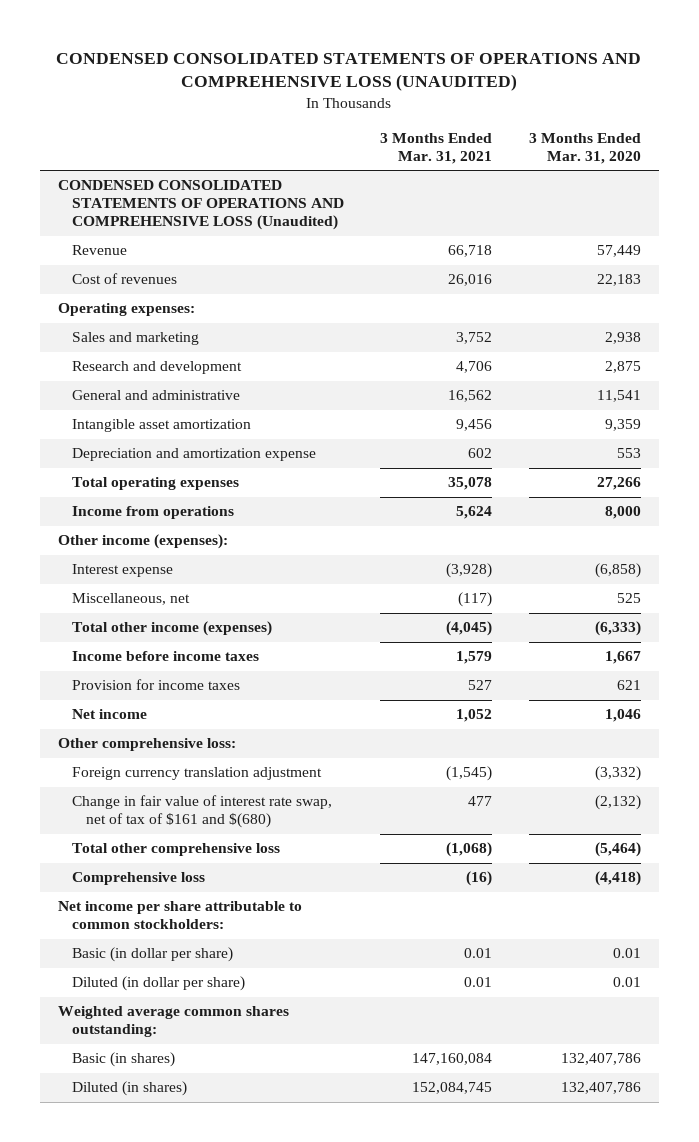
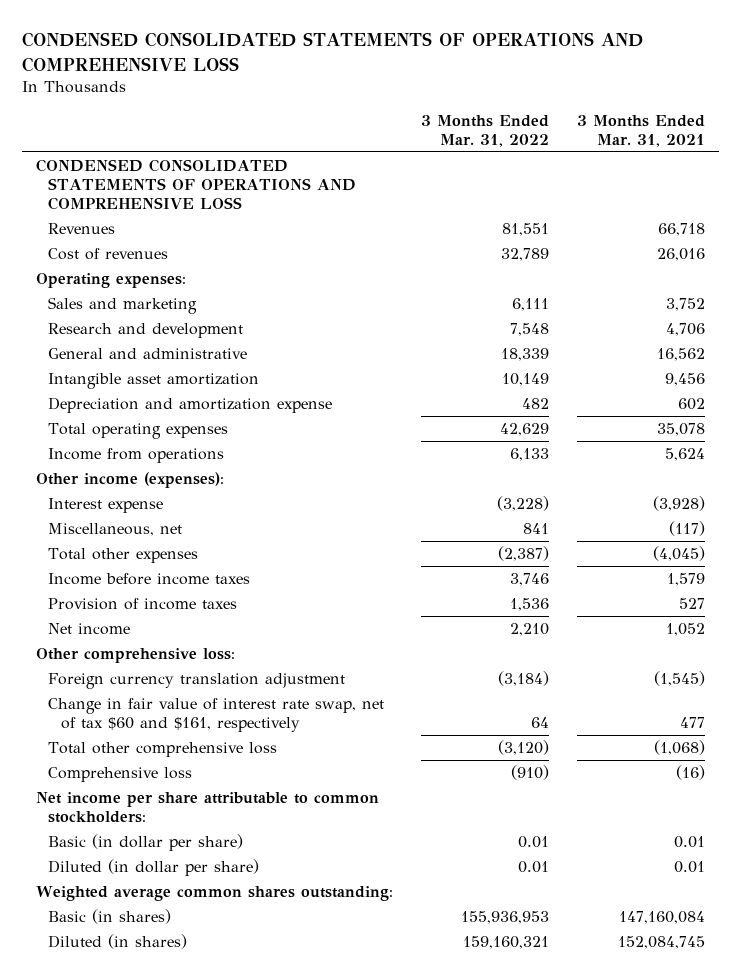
[56,52,642,92] CONDENSED CONSOLIDATED STATEMENTS OF OPERATIONS AND COMPREHENSIVE LOSS (UNAUDITED) -> [21,32,643,72] CONDENSED CONSOLIDATED STATEMENTS OF OPERATIONS AND COMPREHENSIVE LOSS
[528,132,641,164] 3 Months Ended Mar. 31, 2020 -> none
none -> [420,114,549,147] 3 Months Ended Mar. 31, 2022
[58,180,344,231] CONDENSED CONSOLIDATED STATEMENTS OF OPERATIONS AND COMPREHENSIVE LOSS (Unaudited) -> [35,159,357,211] CONDENSED CONSOLIDATED STATEMENTS OF OPERATIONS AND COMPREHENSIVE LOSS
[71,245,127,256] Revenue -> [48,223,116,235] Revenues
[71,621,272,637] Total other income (expenses) -> [48,548,199,564] Total other expenses
[71,679,240,691] Provision for income taxes -> [48,598,238,611] Provision of income taxes
[71,795,332,829] Change in fair value of interest rate swap, net of tax of $161 and $(680) -> [48,698,385,733] Change in fair value of interest rate swap, net of tax $60 and $161, respectively

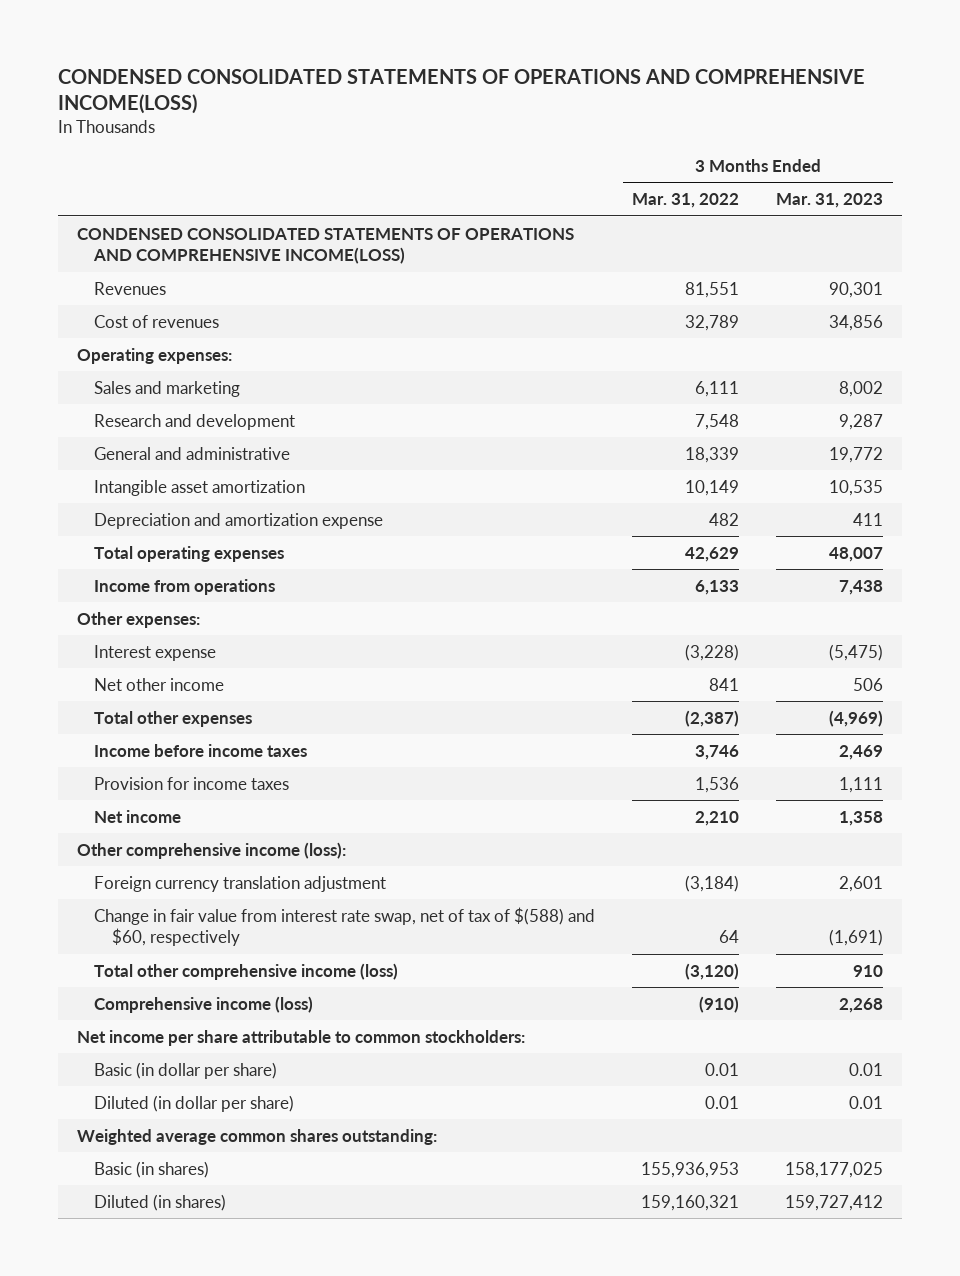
[21,32,643,72] CONDENSED CONSOLIDATED STATEMENTS OF OPERATIONS AND COMPREHENSIVE LOSS -> [58,69,866,115] CONDENSED CONSOLIDATED STATEMENTS OF OPERATIONS AND COMPREHENSIVE INCOME(LOSS)
[576,114,705,147] 3 Months Ended Mar. 31, 2021 -> none
none -> [776,193,884,209] Mar. 31, 2023
[35,159,357,211] CONDENSED CONSOLIDATED STATEMENTS OF OPERATIONS AND COMPREHENSIVE LOSS -> [76,227,574,265] CONDENSED CONSOLIDATED STATEMENTS OF OPERATIONS AND COMPREHENSIVE INCOME(LOSS)
[35,472,224,489] Other income (expenses): -> [76,611,200,628] Other expenses:
[48,523,183,537] Miscellaneous, net -> [94,677,225,691] Net other income
[48,598,238,611] Provision of income taxes -> [94,776,290,790] Provision for income taxes
[35,648,235,664] Other comprehensive loss: -> [76,841,346,859] Other comprehensive income (loss):
[48,698,385,733] Change in fair value of interest rate swap, net of tax $60 and $161, respectively -> [94,906,596,947] Change in fair value from interest rate swap, net of tax of $(588) and $60, respectively
[48,742,278,758] Total other comprehensive loss -> [94,962,399,980] Total other comprehensive income (loss)
[48,767,193,783] Comprehensive loss -> [94,995,314,1013] Comprehensive income (loss)

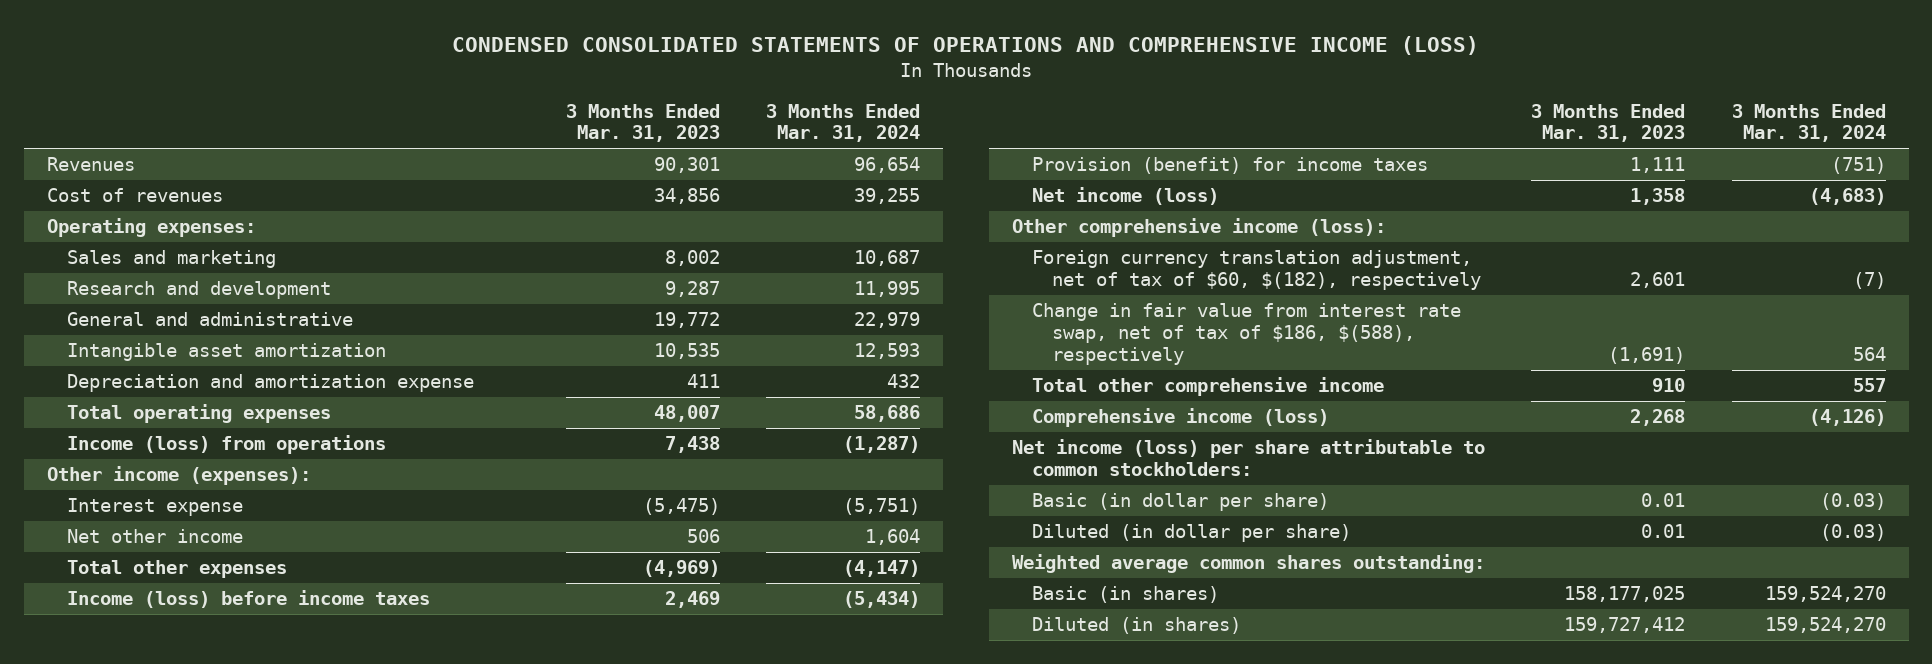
[58,69,866,115] CONDENSED CONSOLIDATED STATEMENTS OF OPERATIONS AND COMPREHENSIVE INCOME(LOSS) -> [452,36,1480,56] CONDENSED CONSOLIDATED STATEMENTS OF OPERATIONS AND COMPREHENSIVE INCOME (LOSS)
[632,193,740,209] Mar. 31, 2022 -> none
none -> [766,103,921,143] 3 Months Ended Mar. 31, 2024
[76,227,574,265] CONDENSED CONSOLIDATED STATEMENTS OF OPERATIONS AND COMPREHENSIVE INCOME(LOSS) -> none
[94,578,276,595] Income from operations -> [66,435,386,455] Income (loss) from operations
[76,611,200,628] Other expenses: -> [46,466,311,486] Other income (expenses):
[94,743,308,757] Income before income taxes -> [66,590,430,609] Income (loss) before income taxes
[94,776,290,790] Provision for income taxes -> [1031,157,1428,175] Provision (benefit) for income taxes
[94,809,182,823] Net income -> [1031,187,1219,206] Net income (loss)
[94,875,387,892] Foreign currency translation adjustment -> [1031,250,1481,291] Foreign currency translation adjustment, net of tax of $60, $(182), respectively
[94,906,596,947] Change in fair value from interest rate swap, net of tax of $(588) and $60, respectively -> [1031,303,1461,365] Change in fair value from interest rate swap, net of tax of $186, $(588), respectively
[94,962,399,980] Total other comprehensive income (loss) -> [1031,377,1384,397] Total other comprehensive income
[76,1029,525,1046] Net income per share attributable to common stockholders: -> [1012,439,1486,477] Net income (loss) per share attributable to common stockholders:

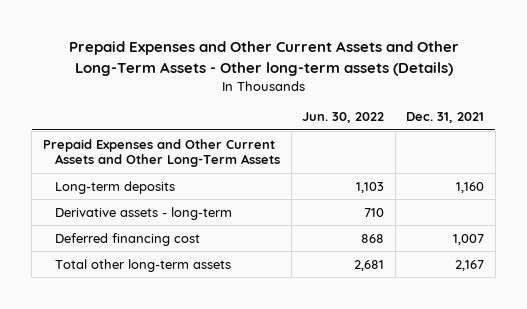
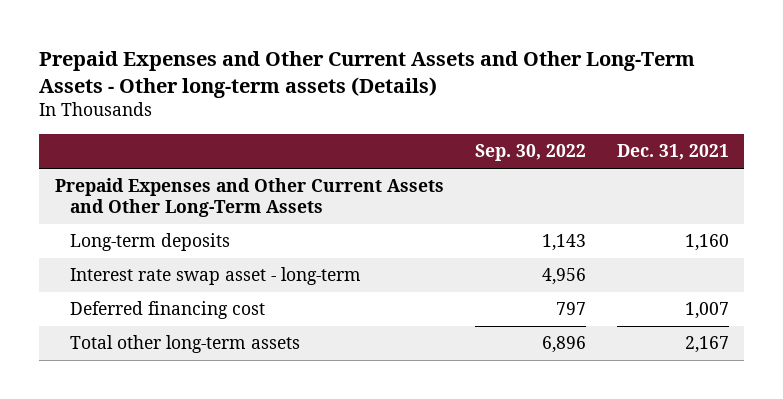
[302,112,385,124] Jun. 30, 2022 -> none
none -> [474,144,586,162] Sep. 30, 2022
[55,206,233,220] Derivative assets - long-term -> [69,267,361,286] Interest rate swap asset - long-term

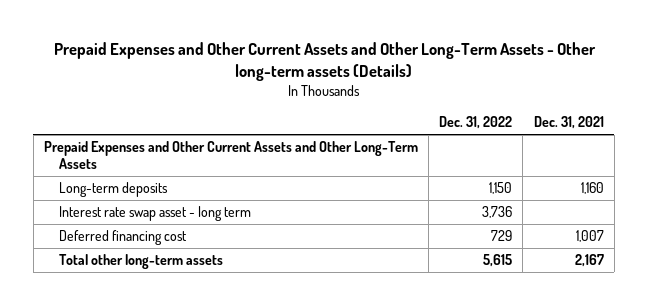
[474,144,586,162] Sep. 30, 2022 -> none
none -> [439,116,513,130] Dec. 31, 2022
[69,267,361,286] Interest rate swap asset - long-term -> [58,206,251,222] Interest rate swap asset - long term

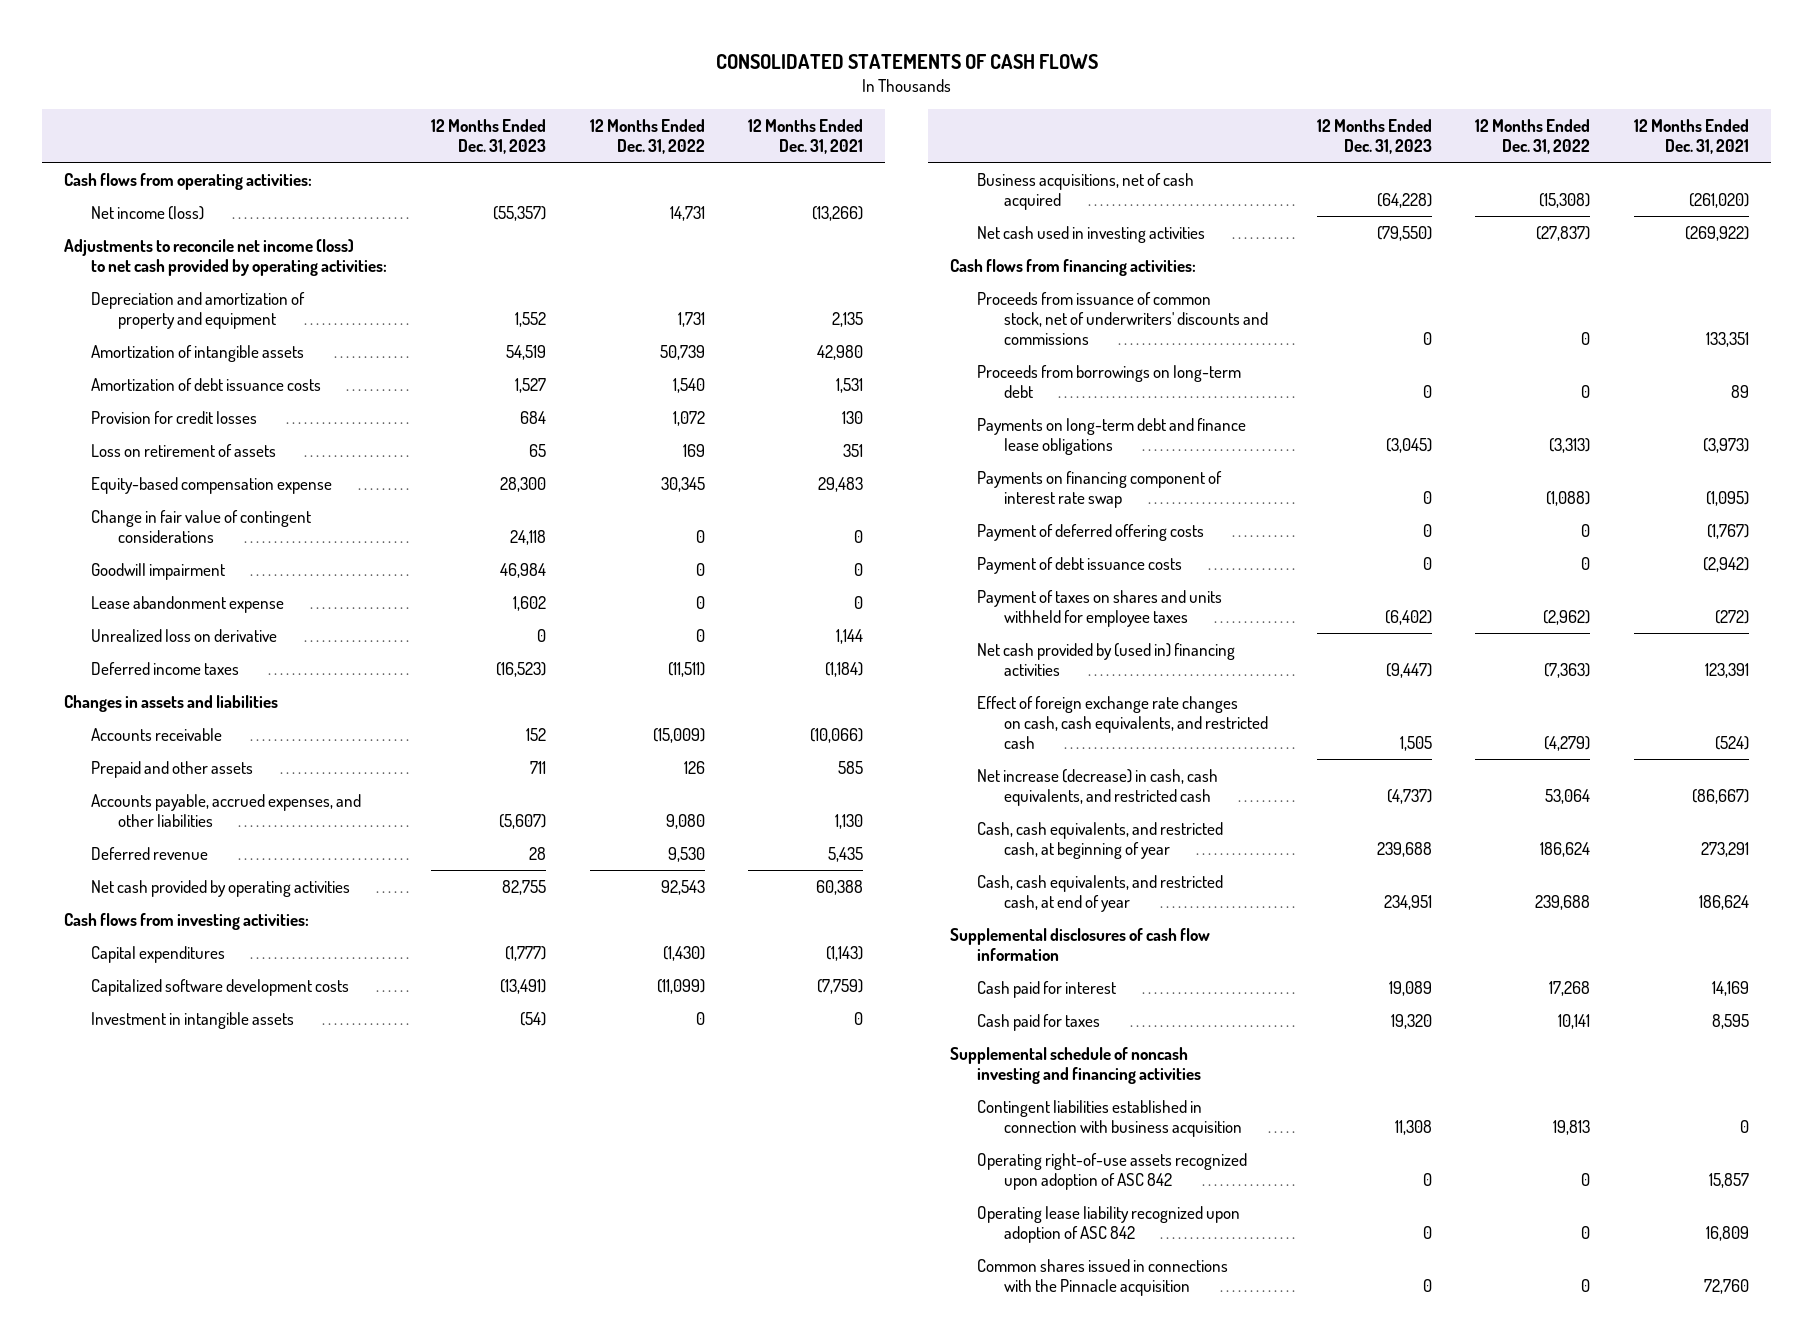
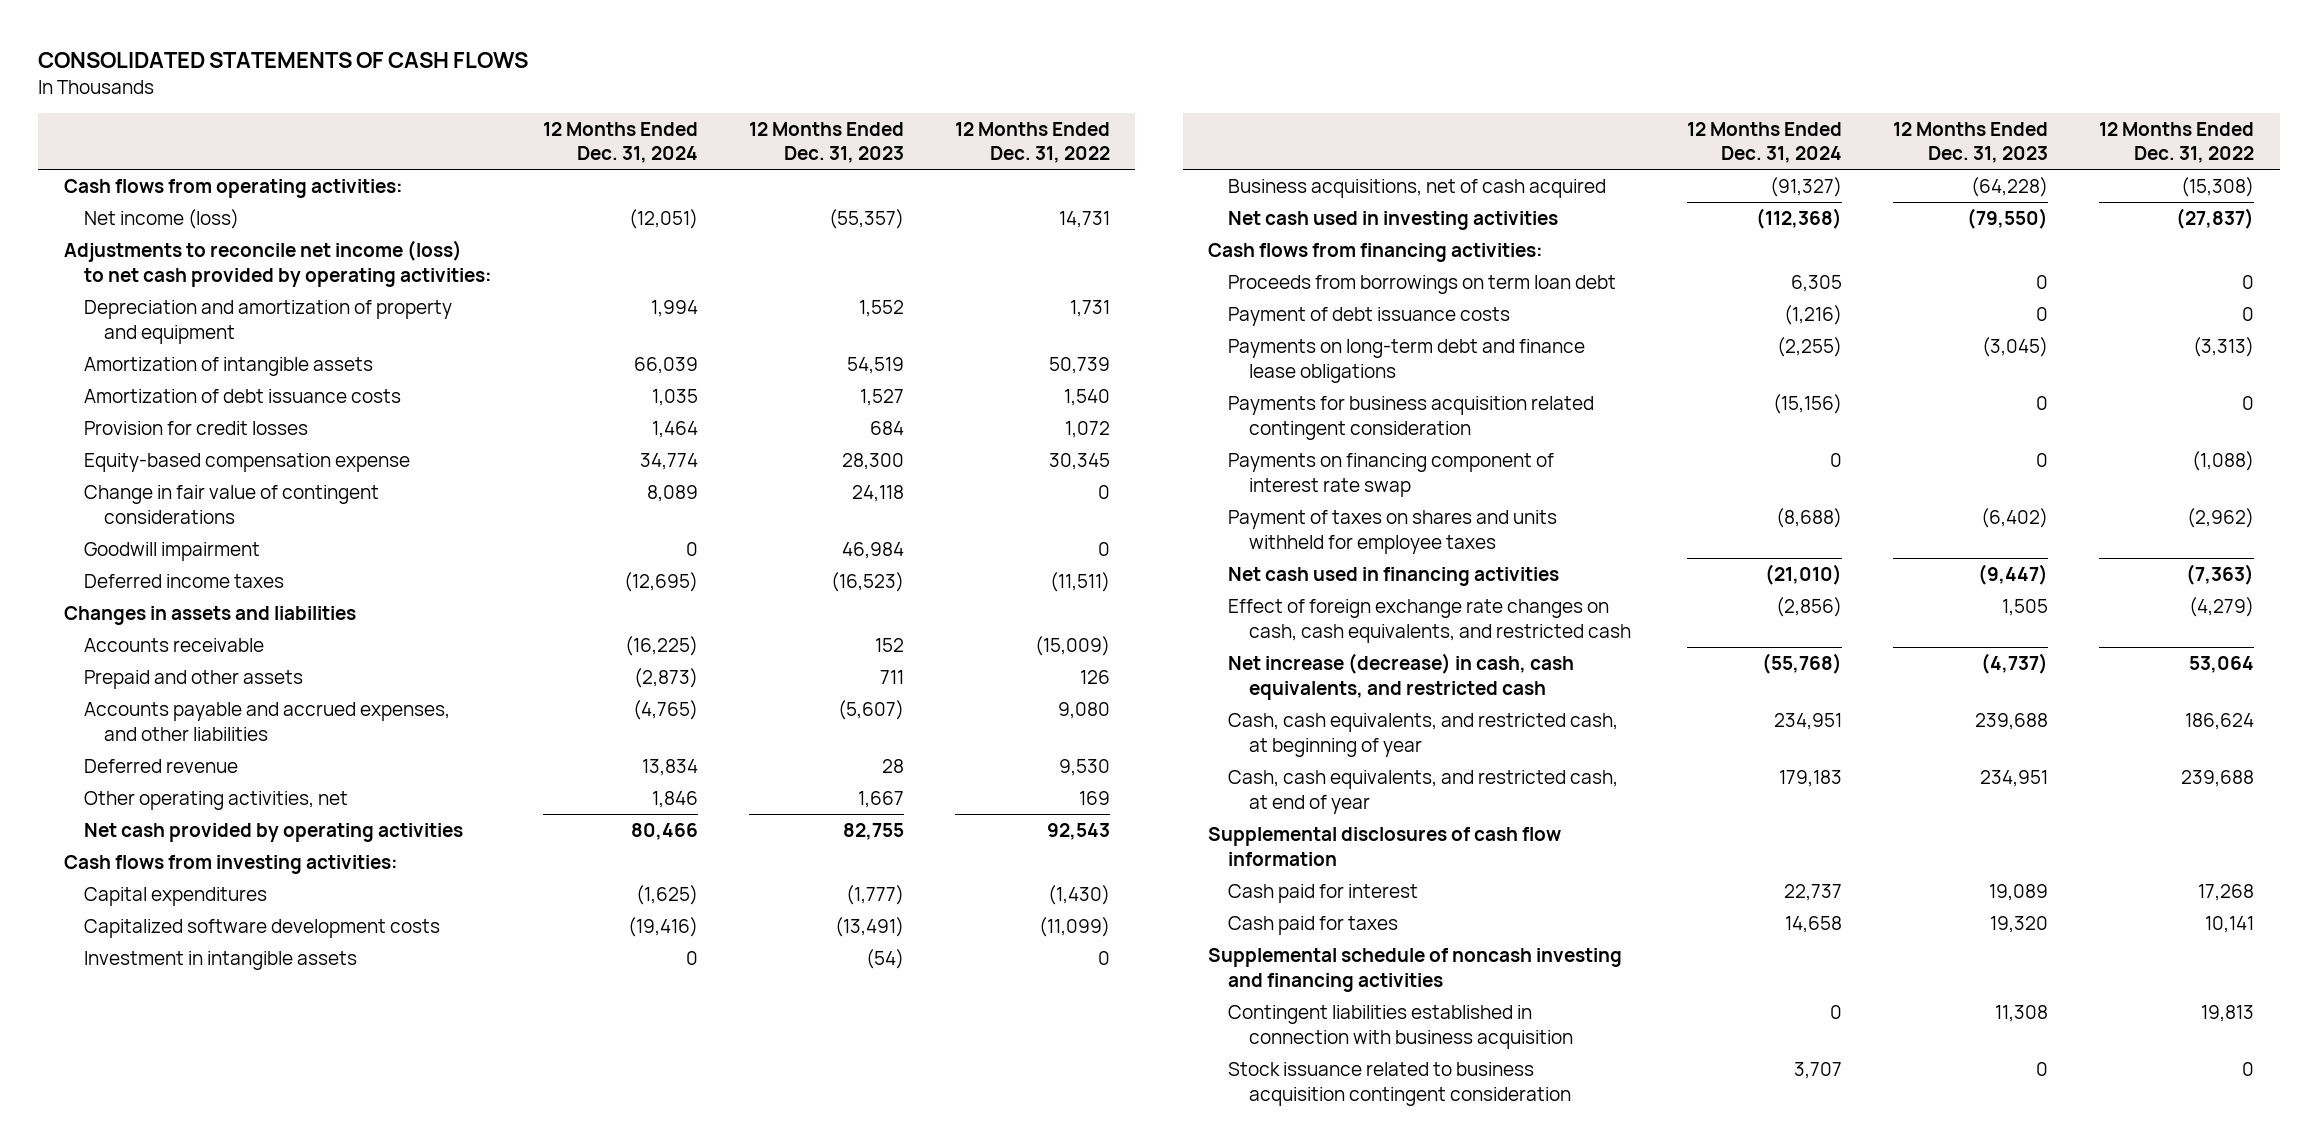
[748,119,864,155] 12 Months Ended Dec. 31, 2021 -> none
none -> [542,121,698,164] 12 Months Ended Dec. 31, 2024
[91,443,277,457] Loss on retirement of assets -> none
[91,595,285,613] Lease abandonment expense -> none
[91,628,278,642] Unrealized loss on derivative -> none
[91,793,362,827] Accounts payable, accrued expenses, and other liabilities -> [83,701,450,741] Accounts payable and accrued expenses, and other liabilities
none -> [83,790,348,810] Other operating activities, net
[976,291,1268,345] Proceeds from issuance of common stock, net of underwriters' discounts and commissions -> none
[976,364,1241,398] Proceeds from borrowings on long-term debt -> [1228,274,1617,294] Proceeds from borrowings on term loan debt
[976,556,1182,574] Payment of debt issuance costs -> [1228,306,1511,326] Payment of debt issuance costs
none -> [1228,395,1595,440] Payments for business acquisition related contingent consideration
[976,523,1204,541] Payment of deferred offering costs -> none
[976,642,1235,676] Net cash provided by (used in) financing activities -> [1228,566,1560,586] Net cash used in financing activities
[976,1152,1247,1190] Operating right-of-use assets recognized upon adoption of ASC 842 -> none
[976,1205,1240,1243] Operating lease liability recognized upon adoption of ASC 842 -> none
[976,1258,1228,1296] Common shares issued in connections with the Pinnacle acquisition -> none
none -> [1228,1061,1571,1106] Stock issuance related to business acquisition contingent consideration

